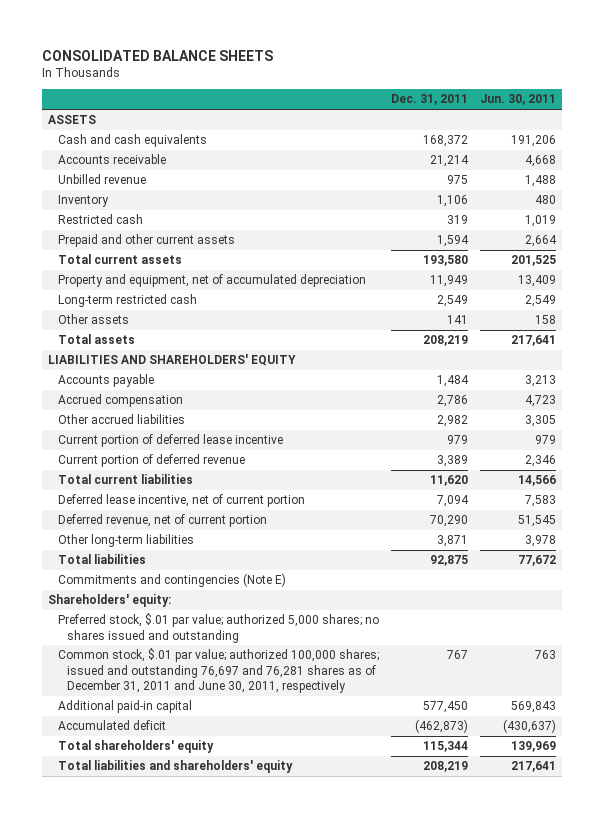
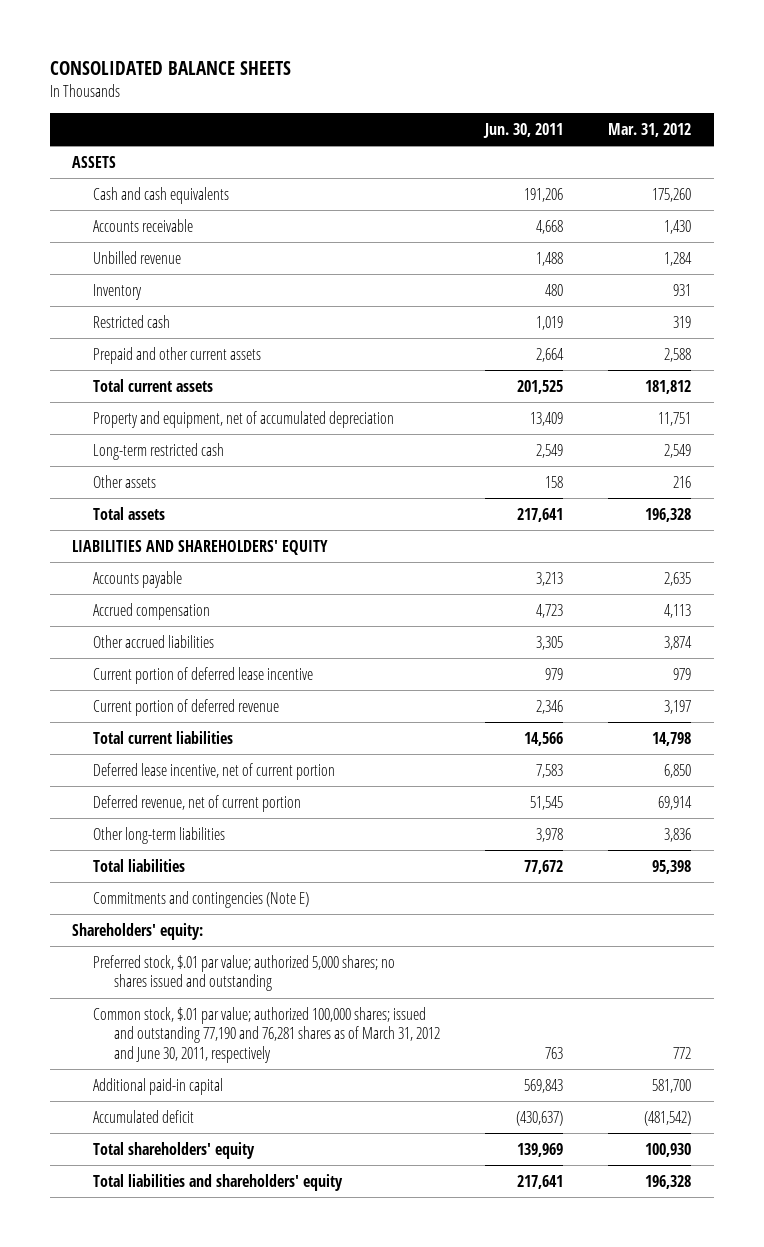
[390,94,468,106] Dec. 31, 2011 -> none
none -> [608,123,692,138] Mar. 31, 2012
[57,648,379,694] Common stock, $.01 par value; authorized 100,000 shares; issued and outstanding 76,697 and 76,281 shares as of December 31, 2011 and June 30, 2011, respectively -> [93,1006,441,1064] Common stock, $.01 par value; authorized 100,000 shares; issued and outstanding 77,190 and 76,281 shares as of March 31, 2012 and June 30, 2011, respectively

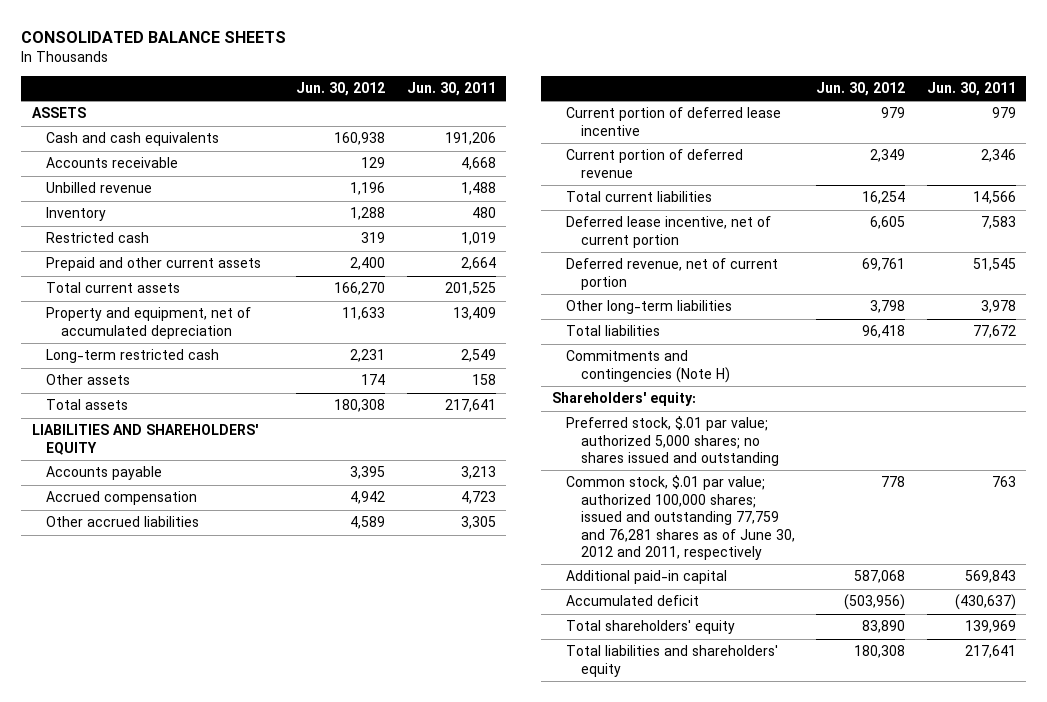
[608,123,692,138] Mar. 31, 2012 -> none
none -> [296,81,386,96] Jun. 30, 2012
[93,890,310,908] Commitments and contingencies (Note E) -> [566,350,731,383] Commitments and contingencies (Note H)
[93,1006,441,1064] Common stock, $.01 par value; authorized 100,000 shares; issued and outstanding 77,190 and 76,281 shares as of March 31, 2012 and June 30, 2011, respectively -> [566,475,796,560] Common stock, $.01 par value; authorized 100,000 shares; issued and outstanding 77,759 and 76,281 shares as of June 30, 2012 and 2011, respectively

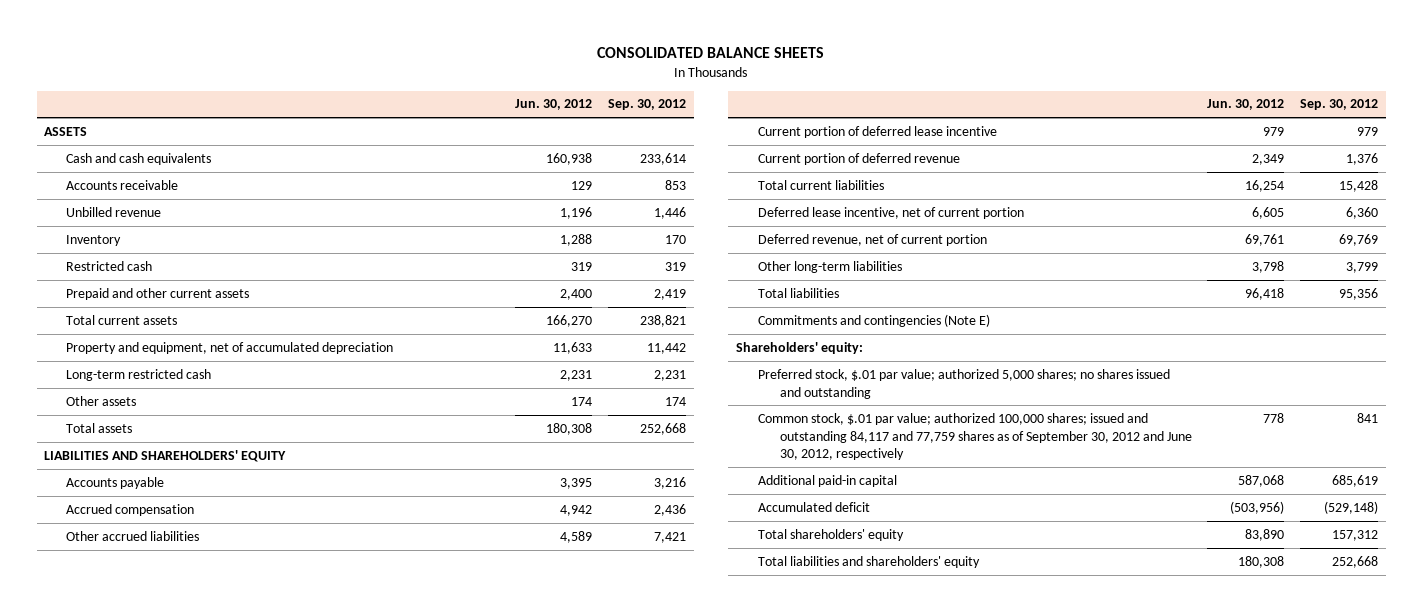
[406,81,496,96] Jun. 30, 2011 -> none
none -> [608,99,687,111] Sep. 30, 2012
[566,350,731,383] Commitments and contingencies (Note H) -> [757,313,990,327] Commitments and contingencies (Note E)
[566,475,796,560] Common stock, $.01 par value; authorized 100,000 shares; issued and outstanding 77,759 and 76,281 shares as of June 30, 2012 and 2011, respectively -> [757,412,1192,461] Common stock, $.01 par value; authorized 100,000 shares; issued and outstanding 84,117 and 77,759 shares as of September 30, 2012 and June 30, 2012, respectively

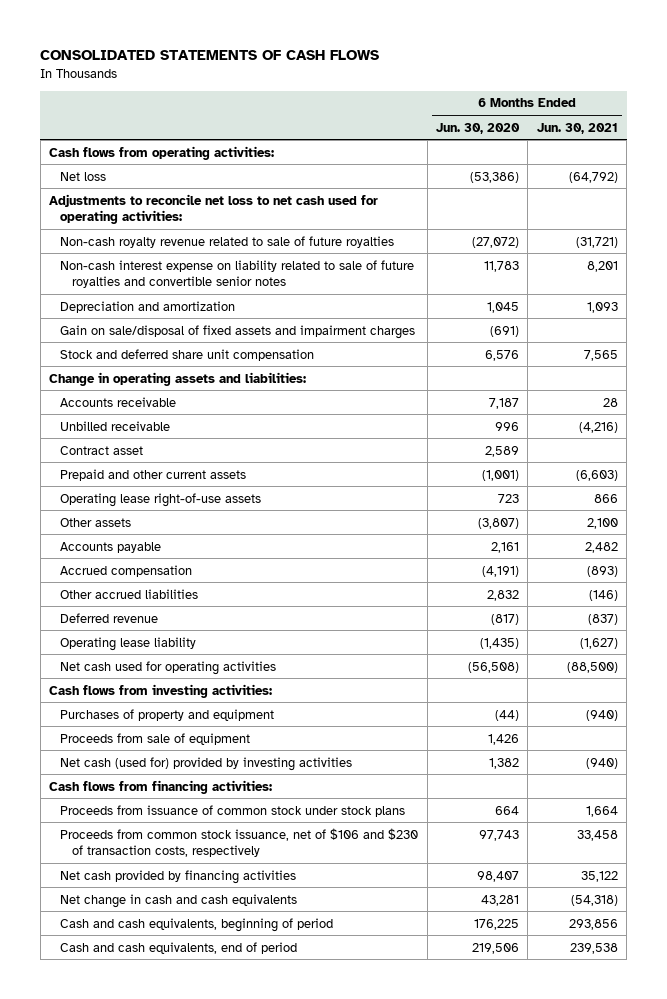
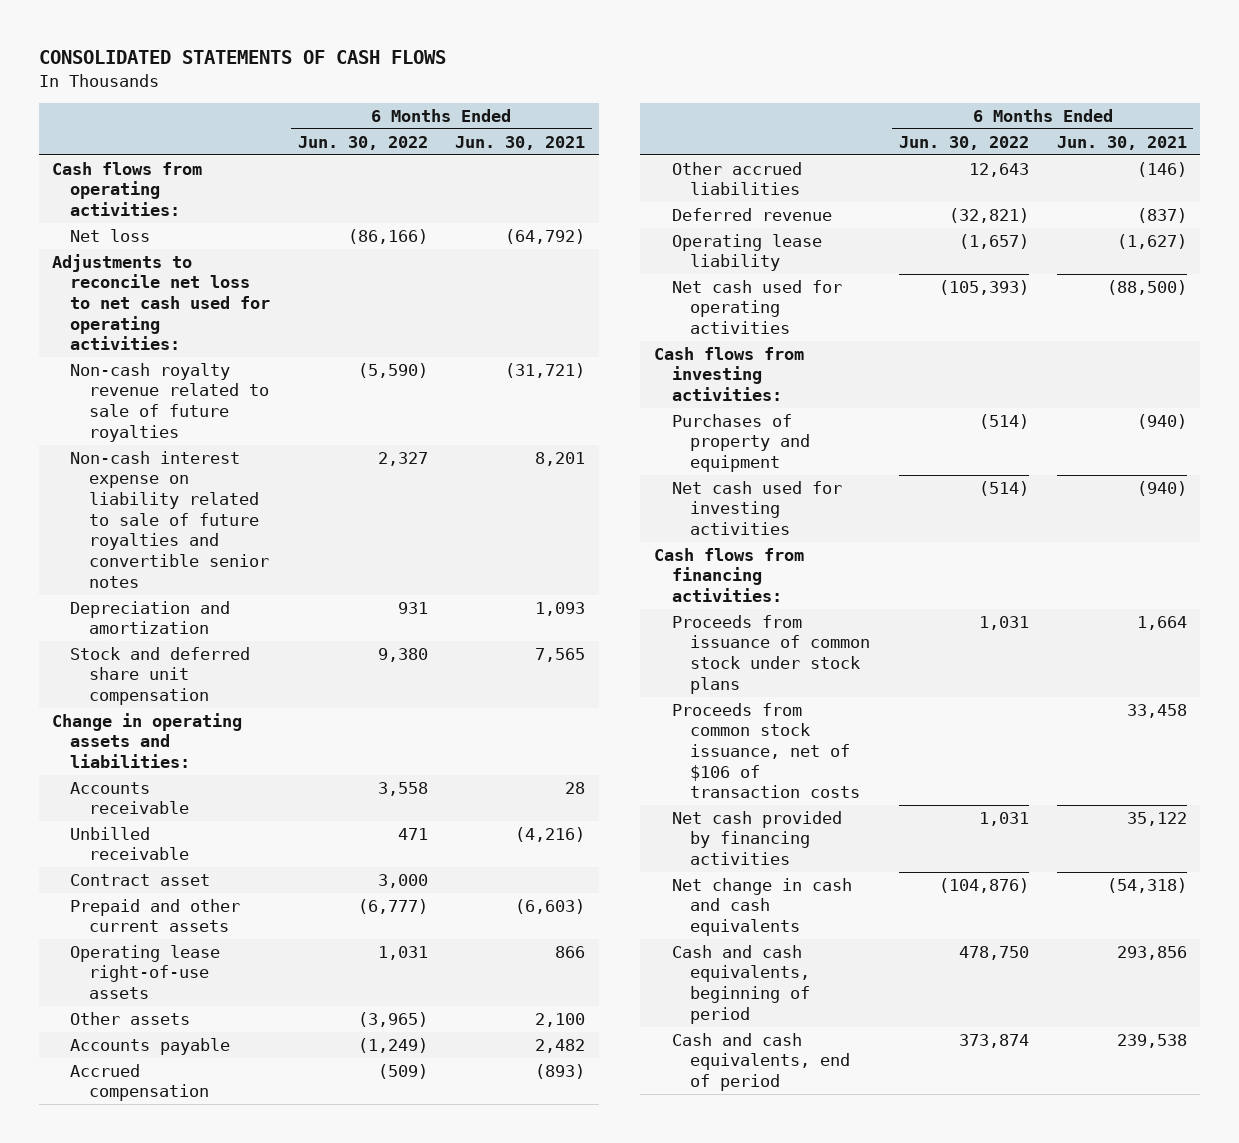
[435,122,520,134] Jun. 30, 2020 -> none
none -> [297,135,428,150] Jun. 30, 2022
[60,324,416,339] Gain on sale/disposal of fixed assets and impairment charges -> none
[60,732,251,745] Proceeds from sale of equipment -> none
[60,756,353,771] Net cash (used for) provided by investing activities -> [672,480,843,536] Net cash used for investing activities
[60,827,419,857] Proceeds from common stock issuance, net of $106 and $230 of transaction costs, respectively -> [672,702,861,799] Proceeds from common stock issuance, net of $106 of transaction costs

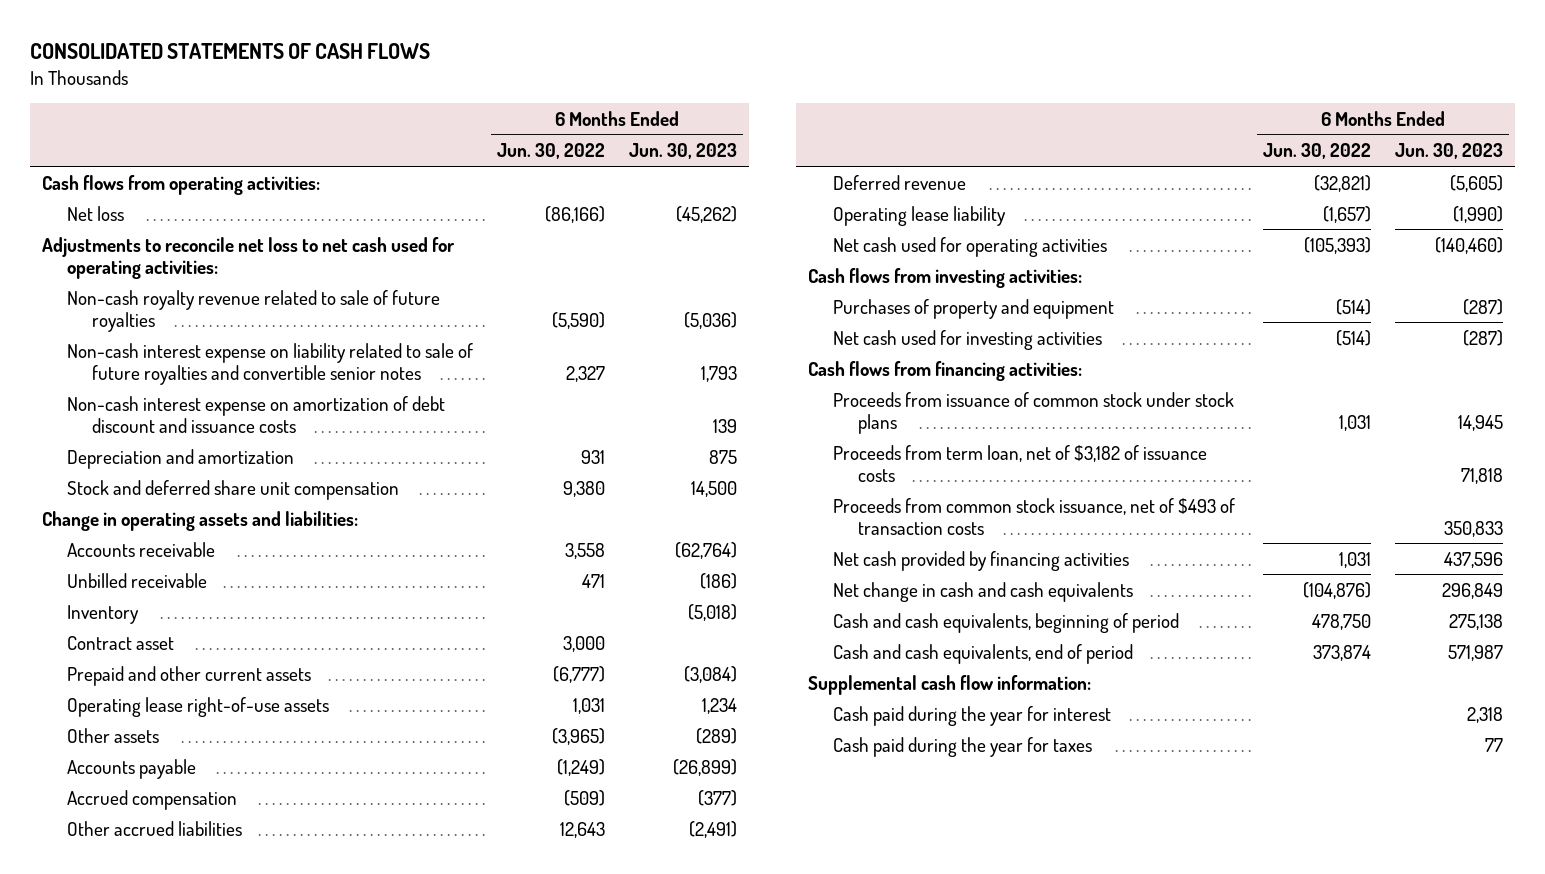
[454,135,585,150] Jun. 30, 2021 -> none
none -> [628,143,737,160] Jun. 30, 2023
none -> [67,395,446,433] Non-cash interest expense on amortization of debt discount and issuance costs
none -> [67,604,140,624] Inventory
none -> [832,444,1207,482] Proceeds from term loan, net of $3,182 of issuance costs
[672,702,861,799] Proceeds from common stock issuance, net of $106 of transaction costs -> [832,497,1235,535] Proceeds from common stock issuance, net of $493 of transaction costs
none -> [807,674,1091,695] Supplemental cash flow information:
none -> [832,705,1111,726] Cash paid during the year for interest
none -> [832,736,1092,757] Cash paid during the year for taxes

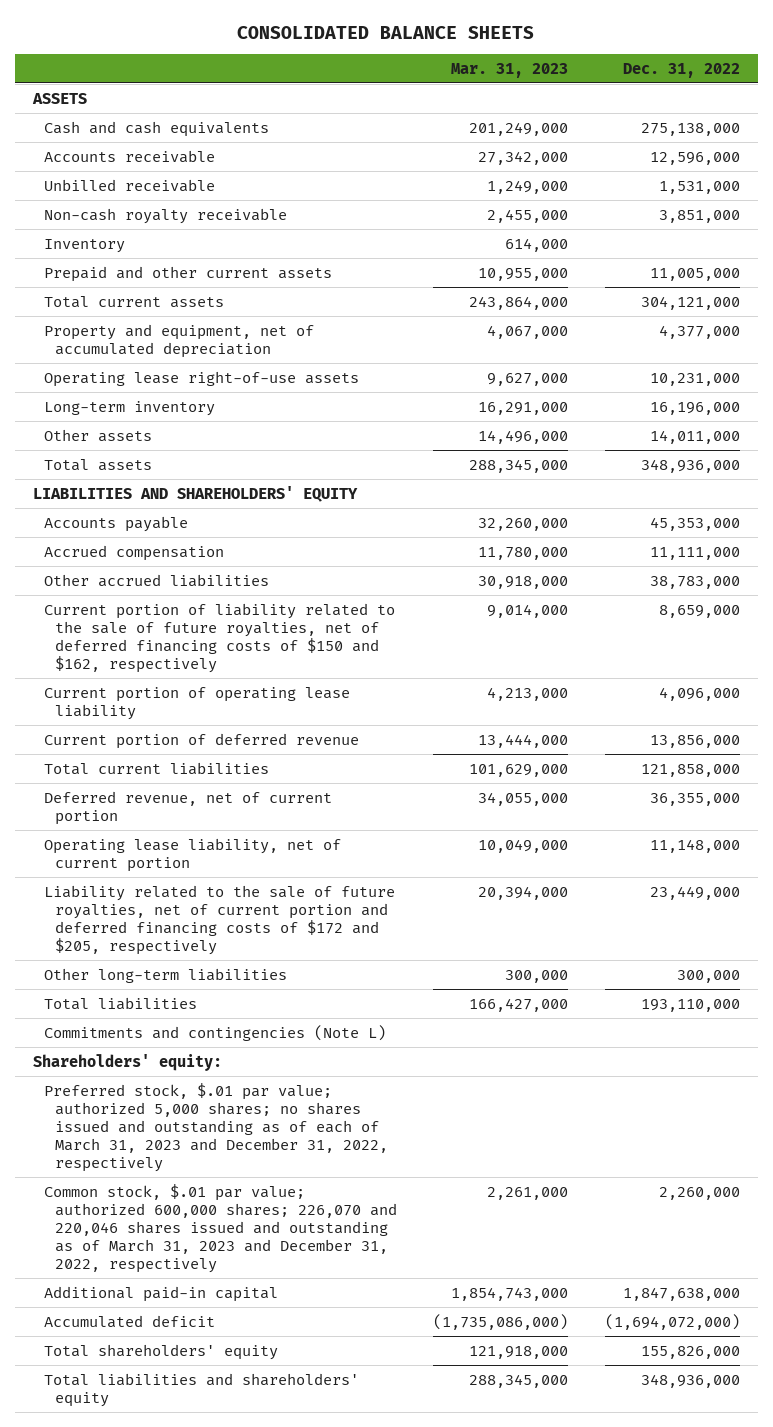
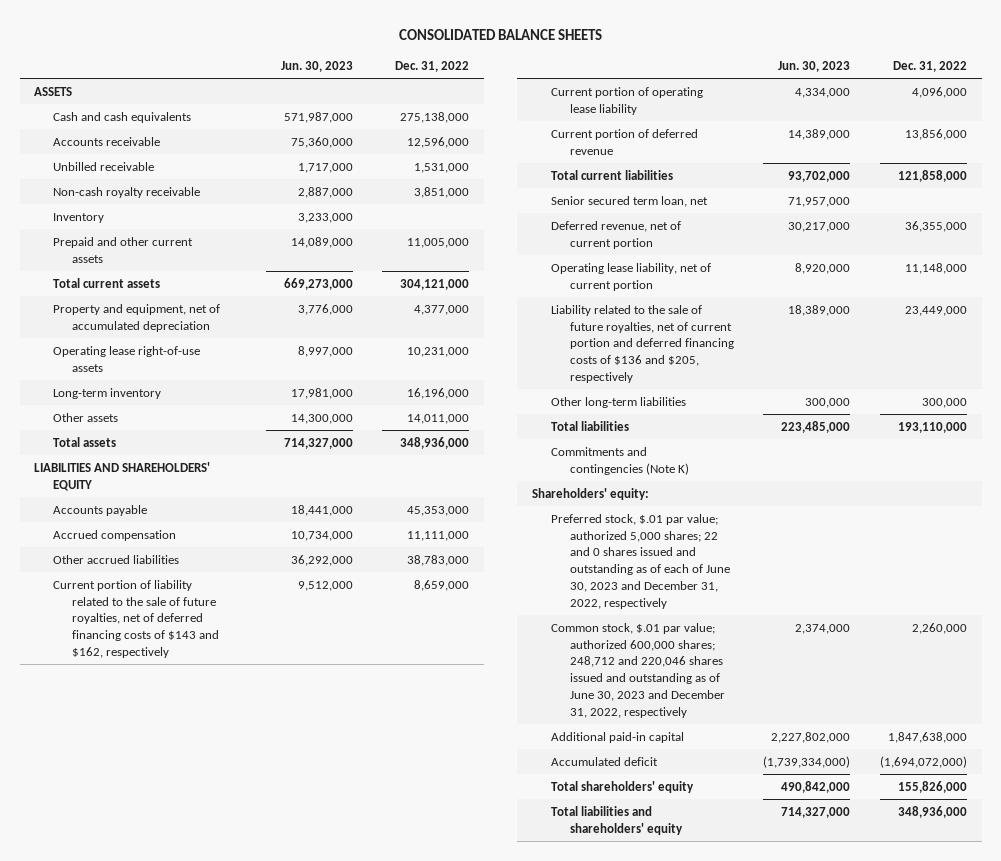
[451,62,569,78] Mar. 31, 2023 -> none
none -> [280,61,353,73] Jun. 30, 2023
[44,602,396,673] Current portion of liability related to the sale of future royalties, net of deferred financing costs of $150 and $162, respectively -> [53,579,220,659] Current portion of liability related to the sale of future royalties, net of deferred financing costs of $143 and $162, respectively
none -> [550,195,708,207] Senior secured term loan, net
[44,884,396,955] Liability related to the sale of future royalties, net of current portion and deferred financing costs of $172 and $205, respectively -> [550,304,734,384] Liability related to the sale of future royalties, net of current portion and deferred financing costs of $136 and $205, respectively
[44,1024,387,1041] Commitments and contingencies (Note L) -> [550,446,689,475] Commitments and contingencies (Note K)
[44,1082,389,1172] Preferred stock, $.01 par value; authorized 5,000 shares; no shares issued and outstanding as of each of March 31, 2023 and December 31, 2022, respectively -> [550,513,730,610] Preferred stock, $.01 par value; authorized 5,000 shares; 22 and 0 shares issued and outstanding as of each of June 30, 2023 and December 31, 2022, respectively
[44,1183,398,1273] Common stock, $.01 par value; authorized 600,000 shares; 226,070 and 220,046 shares issued and outstanding as of March 31, 2023 and December 31, 2022, respectively -> [550,622,725,719] Common stock, $.01 par value; authorized 600,000 shares; 248,712 and 220,046 shares issued and outstanding as of June 30, 2023 and December 31, 2022, respectively

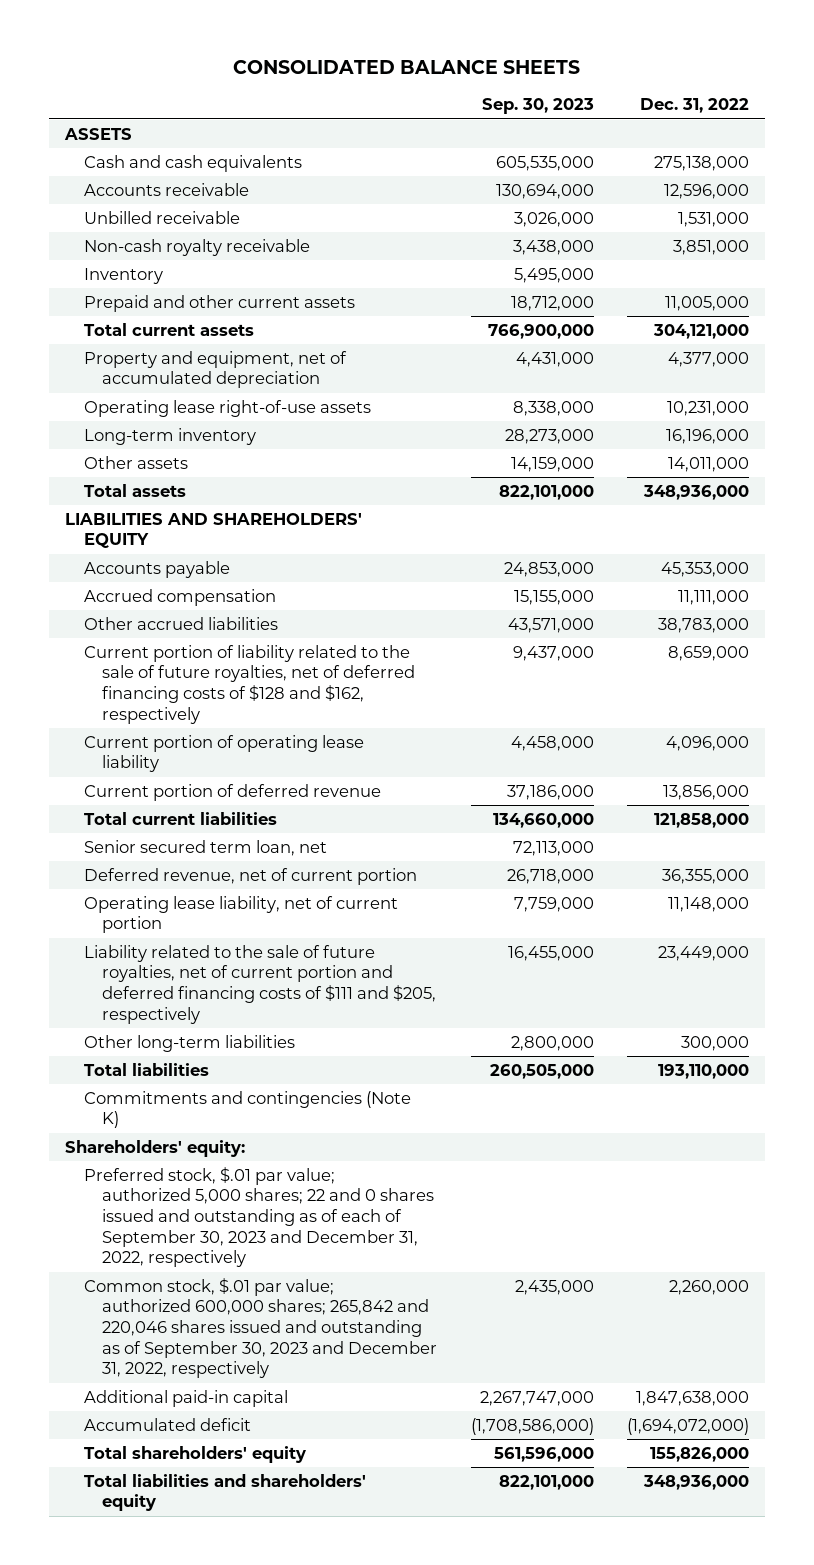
[280,61,353,73] Jun. 30, 2023 -> none
none -> [481,98,594,115] Sep. 30, 2023
[53,579,220,659] Current portion of liability related to the sale of future royalties, net of deferred financing costs of $143 and $162, respectively -> [83,644,416,724] Current portion of liability related to the sale of future royalties, net of deferred financing costs of $128 and $162, respectively
[550,304,734,384] Liability related to the sale of future royalties, net of current portion and deferred financing costs of $136 and $205, respectively -> [83,944,437,1024] Liability related to the sale of future royalties, net of current portion and deferred financing costs of $111 and $205, respectively
[550,513,730,610] Preferred stock, $.01 par value; authorized 5,000 shares; 22 and 0 shares issued and outstanding as of each of June 30, 2023 and December 31, 2022, respectively -> [83,1166,435,1268] Preferred stock, $.01 par value; authorized 5,000 shares; 22 and 0 shares issued and outstanding as of each of September 30, 2023 and December 31, 2022, respectively
[550,622,725,719] Common stock, $.01 par value; authorized 600,000 shares; 248,712 and 220,046 shares issued and outstanding as of June 30, 2023 and December 31, 2022, respectively -> [83,1277,438,1379] Common stock, $.01 par value; authorized 600,000 shares; 265,842 and 220,046 shares issued and outstanding as of September 30, 2023 and December 31, 2022, respectively

